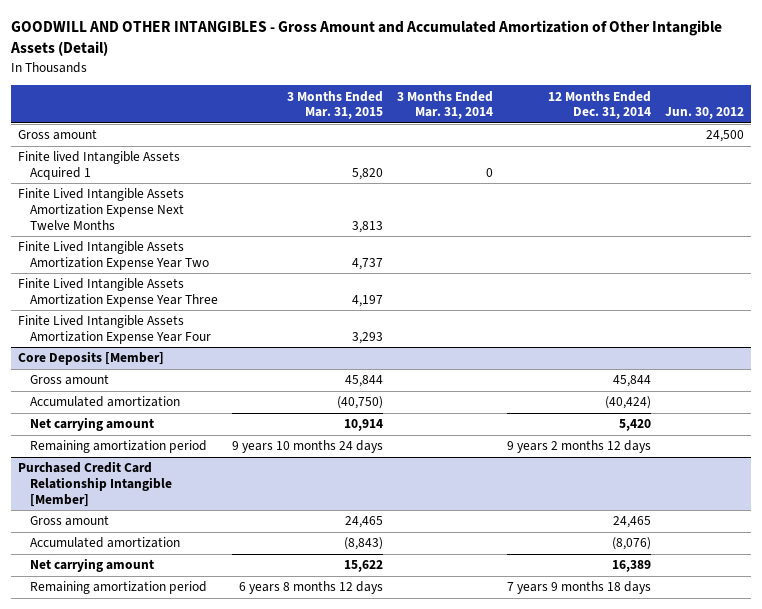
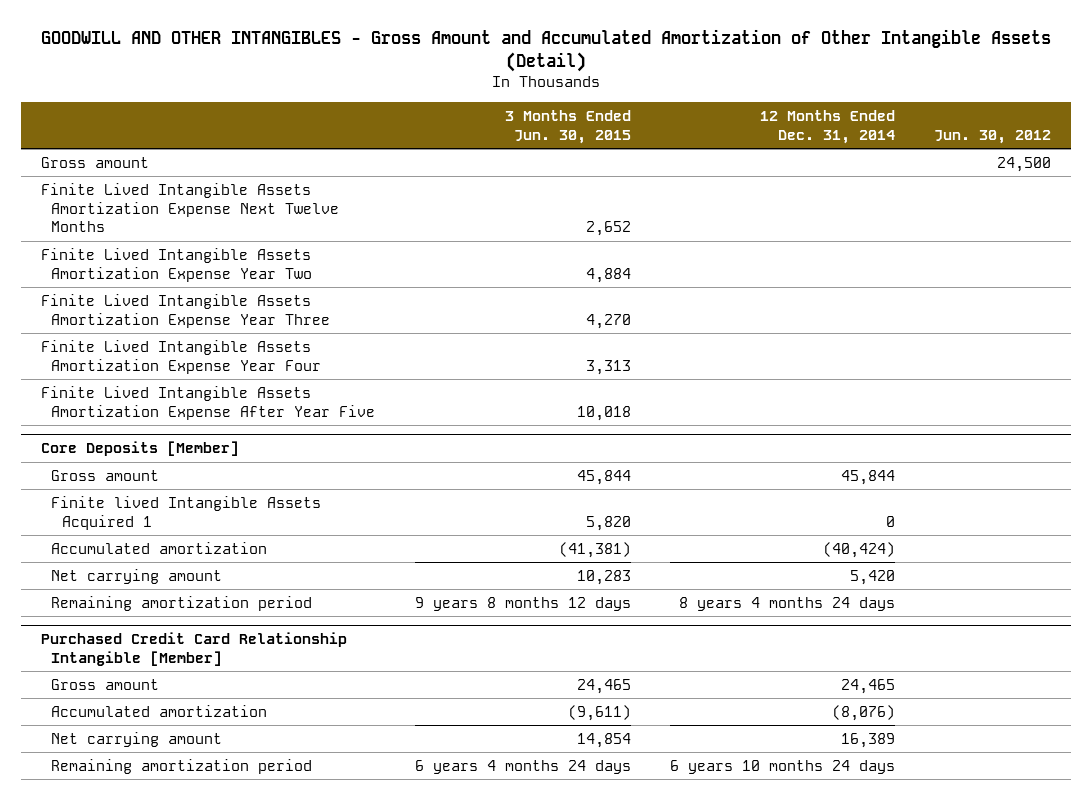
[286,90,383,120] 3 Months Ended Mar. 31, 2015 -> none
[396,90,493,120] 3 Months Ended Mar. 31, 2014 -> none
none -> [504,110,631,144] 3 Months Ended Jun. 30, 2015
[17,151,180,181] Finite lived Intangible Assets Acquired 1 -> none
none -> [40,385,376,420] Finite Lived Intangible Assets Amortization Expense After Year Five
none -> [51,495,322,530] Finite lived Intangible Assets Acquired 1
[506,440,651,454] 9 years 2 months 12 days -> [678,596,895,611] 8 years 4 months 24 days
[506,581,651,595] 7 years 9 months 18 days -> [669,759,895,774] 6 years 10 months 24 days

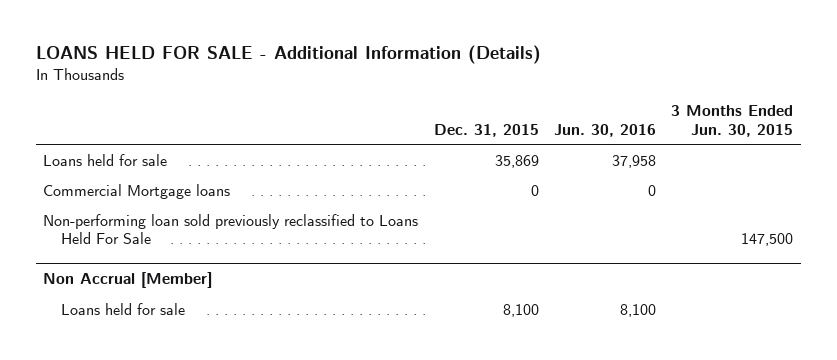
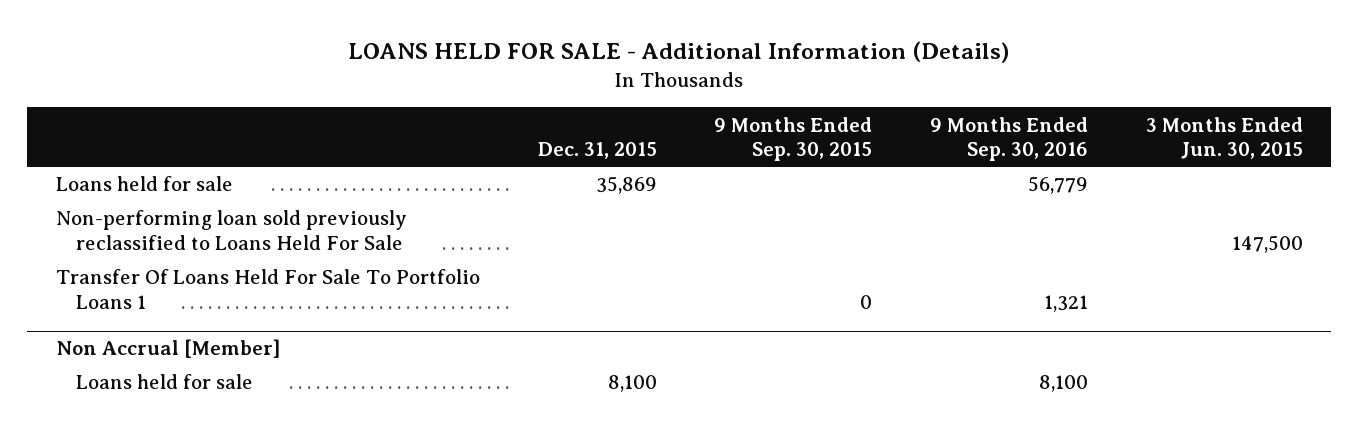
[554,123,657,137] Jun. 30, 2016 -> none
none -> [714,116,873,162] 9 Months Ended Sep. 30, 2015
none -> [929,116,1088,162] 9 Months Ended Sep. 30, 2016
[43,183,231,199] Commercial Mortgage loans -> none
none -> [56,269,481,309] Transfer Of Loans Held For Sale To Portfolio Loans 1

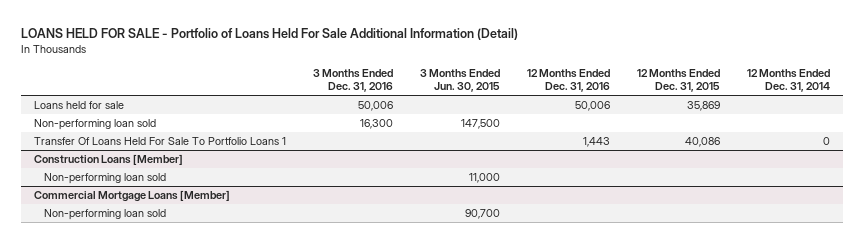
[348,41,1010,64] LOANS HELD FOR SALE - Additional Information (Details) -> [20,28,518,41] LOANS HELD FOR SALE - Portfolio of Loans Held For Sale Additional Information (Detail)
[537,142,657,160] Dec. 31, 2015 -> none
[714,116,873,162] 9 Months Ended Sep. 30, 2015 -> none
[929,116,1088,162] 9 Months Ended Sep. 30, 2016 -> none
none -> [313,69,394,93] 3 Months Ended Dec. 31, 2016
none -> [526,69,610,93] 12 Months Ended Dec. 31, 2016
none -> [636,69,720,93] 12 Months Ended Dec. 31, 2015
none -> [746,69,830,93] 12 Months Ended Dec. 31, 2014
[56,210,408,250] Non-performing loan sold previously reclassified to Loans Held For Sale -> [34,119,157,131] Non-performing loan sold
[56,339,281,359] Non Accrual [Member] -> none
[75,374,253,390] Loans held for sale -> none
none -> [34,154,184,166] Construction Loans [Member]
none -> [44,173,167,185] Non-performing loan sold
none -> [34,190,231,203] Commercial Mortgage Loans [Member]
none -> [44,209,167,221] Non-performing loan sold

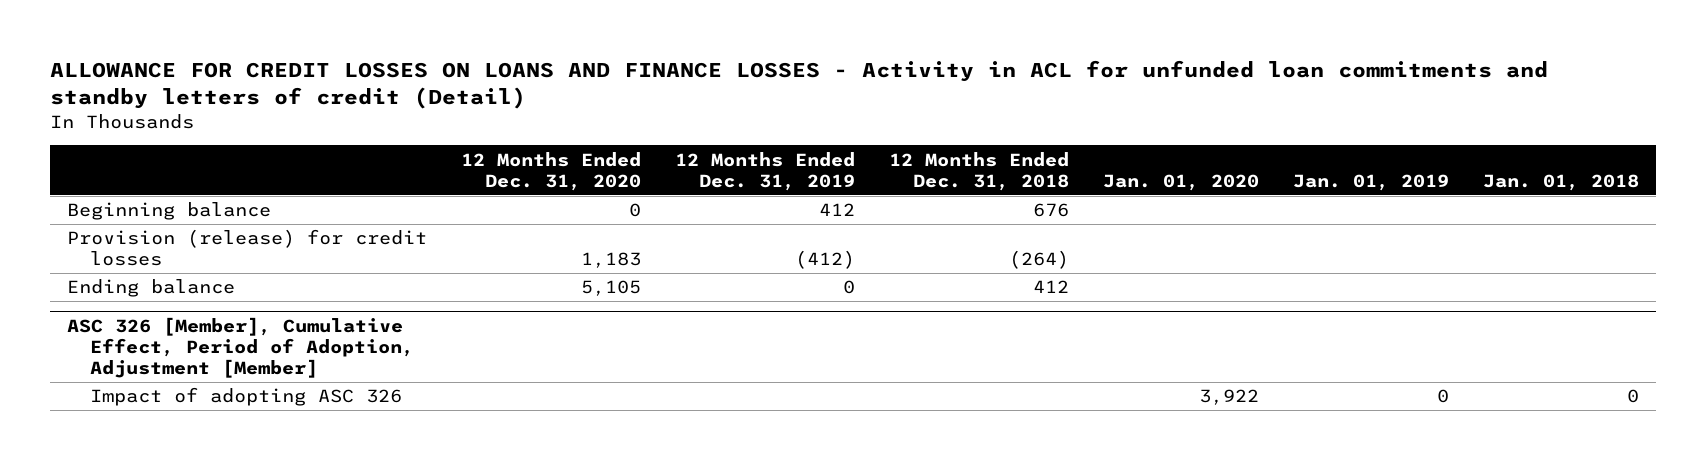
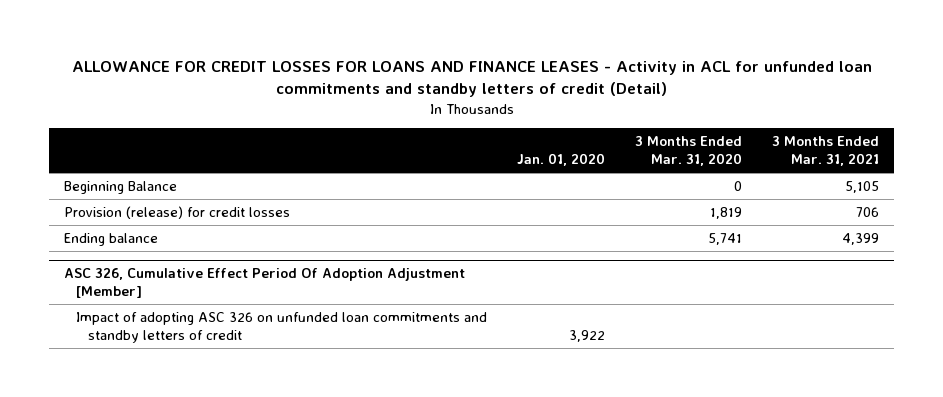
[50,60,1549,110] ALLOWANCE FOR CREDIT LOSSES ON LOANS AND FINANCE LOSSES - Activity in ACL for unfunded loan commitments and standby letters of credit (Detail) -> [71,60,872,98] ALLOWANCE FOR CREDIT LOSSES FOR LOANS AND FINANCE LEASES - Activity in ACL for unfunded loan commitments and standby letters of credit (Detail)
[461,151,642,191] 12 Months Ended Dec. 31, 2020 -> none
[675,151,856,191] 12 Months Ended Dec. 31, 2019 -> none
[889,151,1070,191] 12 Months Ended Dec. 31, 2018 -> none
[1293,173,1450,191] Jan. 01, 2019 -> none
[1483,173,1640,191] Jan. 01, 2018 -> none
none -> [635,136,743,167] 3 Months Ended Mar. 31, 2020
none -> [772,136,880,167] 3 Months Ended Mar. 31, 2021
[67,202,272,221] Beginning balance -> [64,180,178,194] Beginning Balance
[67,316,415,378] ASC 326 [Member], Cumulative Effect, Period of Adoption, Adjustment [Member] -> [64,267,466,299] ASC 326, Cumulative Effect Period Of Adoption Adjustment [Member]
[90,387,403,407] Impact of adopting ASC 326 -> [75,311,487,344] Impact of adopting ASC 326 on unfunded loan commitments and standby letters of credit

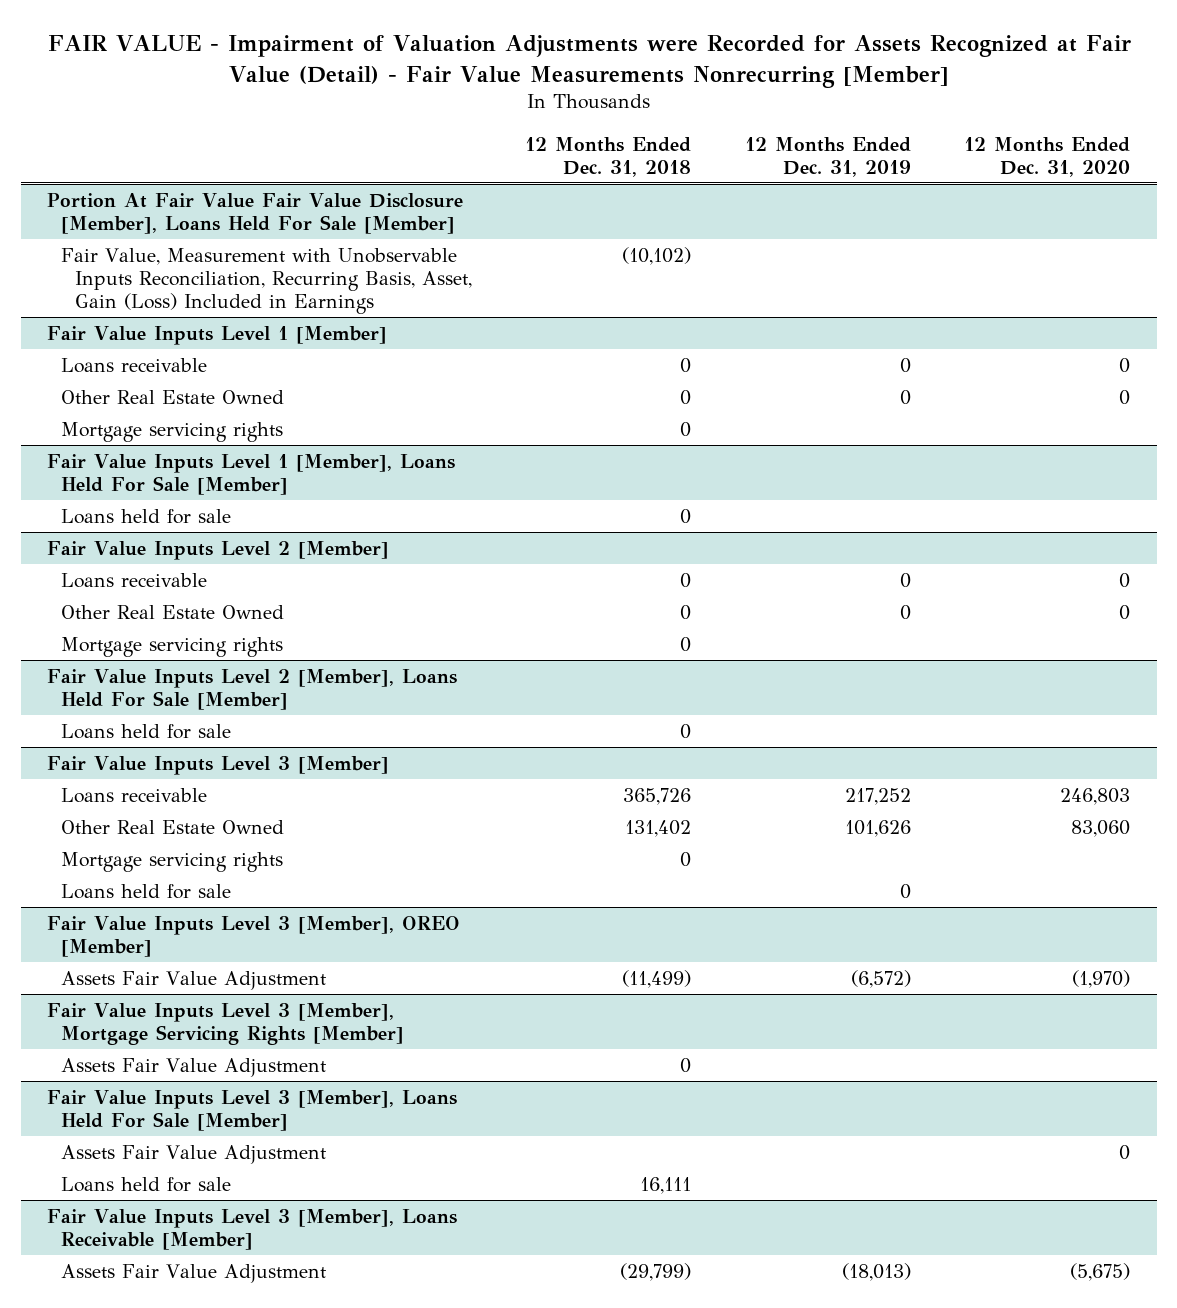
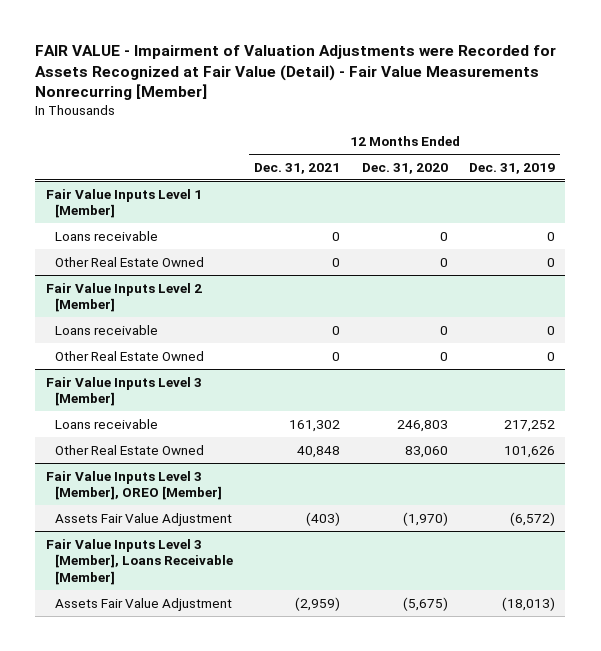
[525,136,692,177] 12 Months Ended Dec. 31, 2018 -> none
none -> [254,162,341,174] Dec. 31, 2021
[47,192,464,234] Portion At Fair Value Fair Value Disclosure [Member], Loans Held For Sale [Member] -> none
[61,247,472,314] Fair Value, Measurement with Unobservable Inputs Reconciliation, Recurring Basis, Asset, Gain (Loss) Included in Earnings -> none
[61,421,284,442] Mortgage servicing rights -> none
[47,453,456,495] Fair Value Inputs Level 1 [Member], Loans Held For Sale [Member] -> none
[61,508,232,524] Loans held for sale -> none
[61,636,284,657] Mortgage servicing rights -> none
[47,668,458,710] Fair Value Inputs Level 2 [Member], Loans Held For Sale [Member] -> none
[61,723,232,739] Loans held for sale -> none
[61,851,284,872] Mortgage servicing rights -> none
[61,883,232,899] Loans held for sale -> none
[47,1002,405,1045] Fair Value Inputs Level 3 [Member], Mortgage Servicing Rights [Member] -> none
[61,1057,327,1077] Assets Fair Value Adjustment -> none
[47,1089,458,1131] Fair Value Inputs Level 3 [Member], Loans Held For Sale [Member] -> none
[61,1144,327,1164] Assets Fair Value Adjustment -> none
[61,1176,232,1192] Loans held for sale -> none

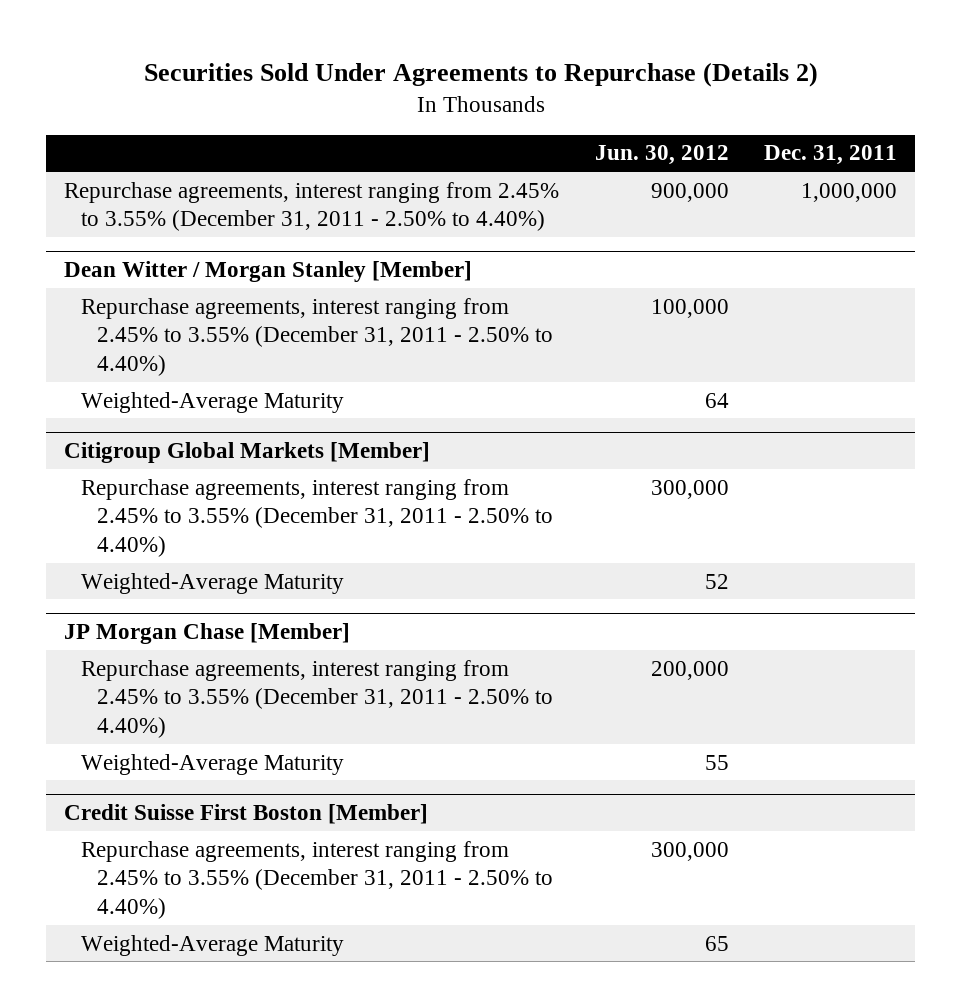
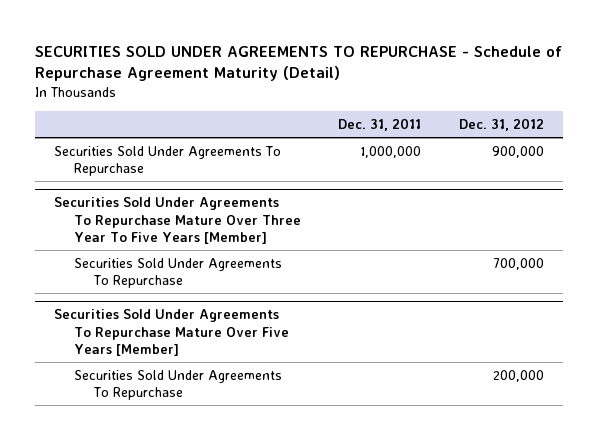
[143,62,818,88] Securities Sold Under Agreements to Repurchase (Details 2) -> [34,45,562,82] SECURITIES SOLD UNDER AGREEMENTS TO REPURCHASE - Schedule of Repurchase Agreement Maturity (Detail)
[594,145,729,166] Jun. 30, 2012 -> none
none -> [459,117,545,131] Dec. 31, 2012
[63,260,472,282] Dean Witter / Morgan Stanley [Member] -> none
[80,297,554,376] Repurchase agreements, interest ranging from 2.45% to 3.55% (December 31, 2011 - 2.50% to 4.40%) -> none
[80,391,344,413] Weighted-Average Maturity -> none
[63,441,430,463] Citigroup Global Markets [Member] -> none
[80,478,554,557] Repurchase agreements, interest ranging from 2.45% to 3.55% (December 31, 2011 - 2.50% to 4.40%) -> none
[80,572,344,594] Weighted-Average Maturity -> none
[63,622,350,644] JP Morgan Chase [Member] -> none
[80,659,554,738] Repurchase agreements, interest ranging from 2.45% to 3.55% (December 31, 2011 - 2.50% to 4.40%) -> none
[80,753,344,775] Weighted-Average Maturity -> none
[63,803,428,824] Credit Suisse First Boston [Member] -> none
[80,840,554,919] Repurchase agreements, interest ranging from 2.45% to 3.55% (December 31, 2011 - 2.50% to 4.40%) -> none
[80,934,344,956] Weighted-Average Maturity -> none
[63,181,559,232] Repurchase agreements, interest ranging from 2.45% to 3.55% (December 31, 2011 - 2.50% to 4.40%) -> [53,145,281,177] Securities Sold Under Agreements To Repurchase
none -> [53,197,301,245] Securities Sold Under Agreements To Repurchase Mature Over Three Year To Five Years [Member]
none -> [73,257,282,289] Securities Sold Under Agreements To Repurchase
none -> [53,309,289,357] Securities Sold Under Agreements To Repurchase Mature Over Five Years [Member]
none -> [73,369,282,401] Securities Sold Under Agreements To Repurchase

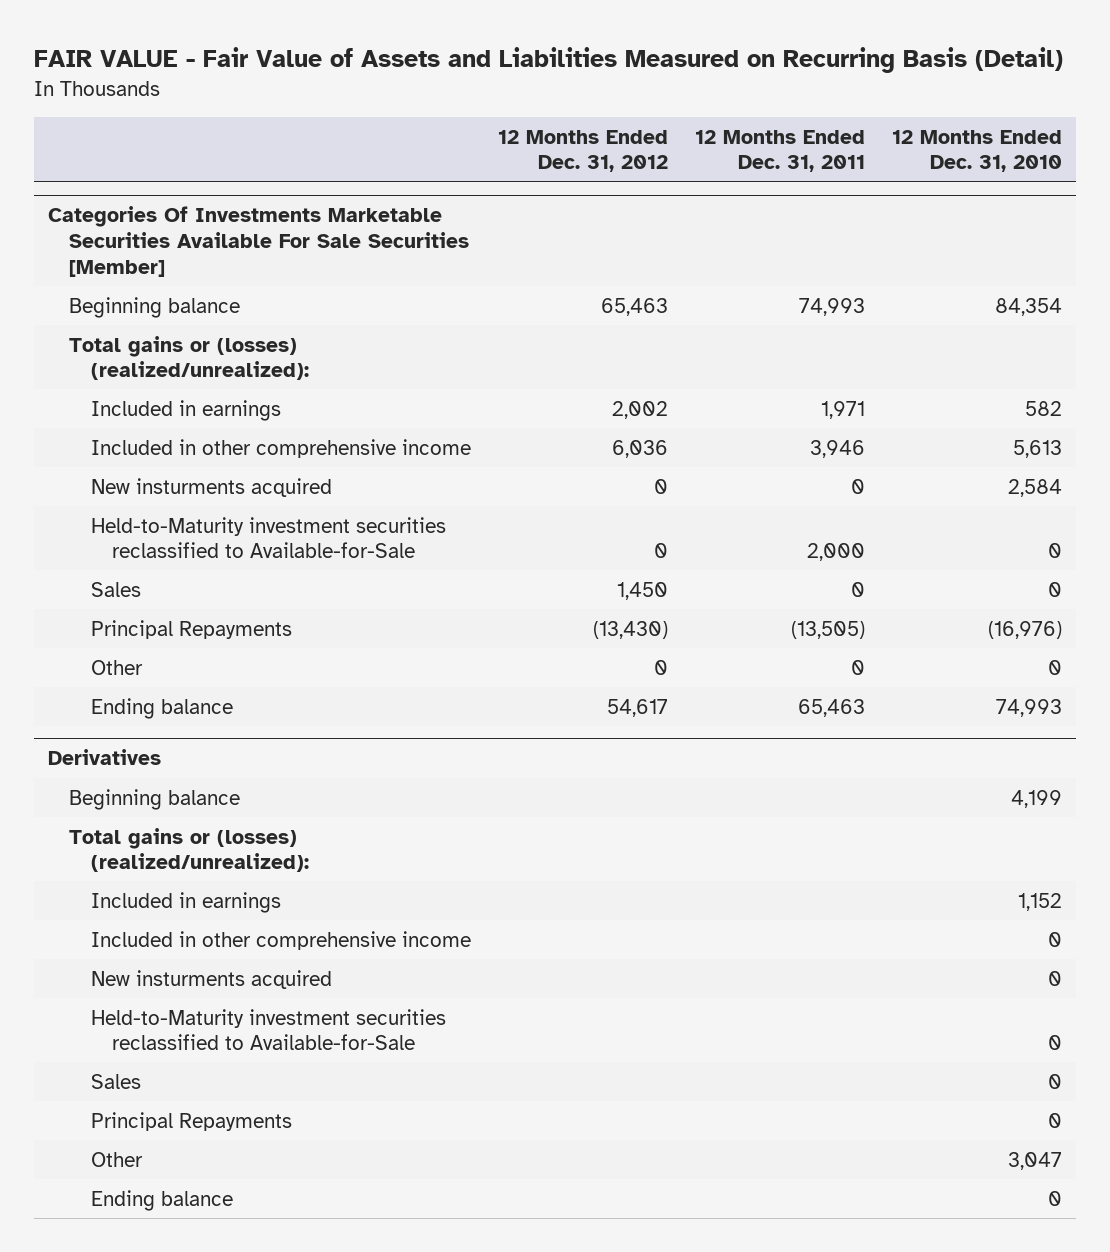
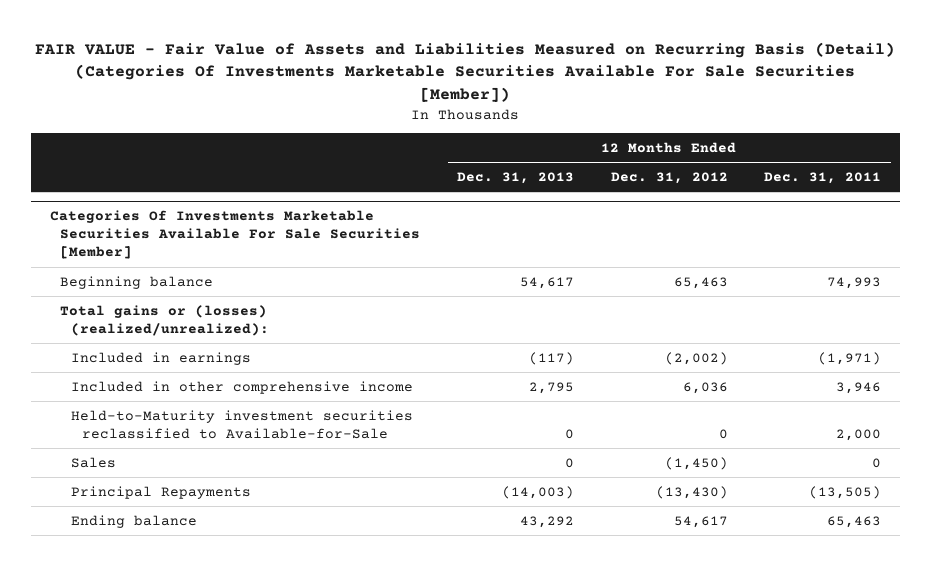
[34,47,1064,74] FAIR VALUE - Fair Value of Assets and Liabilities Measured on Recurring Basis (Detail) -> [35,41,896,102] FAIR VALUE - Fair Value of Assets and Liabilities Measured on Recurring Basis (Detail) (Categories Of Investments Marketable Securities Available For Sale Securities [Member])
[892,129,1063,173] 12 Months Ended Dec. 31, 2010 -> none
none -> [456,172,574,185] Dec. 31, 2013
[611,400,668,419] 2,002 -> [664,351,728,365] (2,002)
[820,400,865,419] 1,971 -> [818,351,882,365] (1,971)
[90,477,332,497] New insturments acquired -> none
[616,581,668,600] 1,450 -> [664,456,728,470] (1,450)
[90,659,143,675] Other -> none
[48,749,162,766] Derivatives -> none
[69,788,241,810] Beginning balance -> none
[69,827,309,873] Total gains or (losses) (realized/unrealized): -> none
[90,891,281,913] Included in earnings -> none
[90,930,471,950] Included in other comprehensive income -> none
[90,969,332,989] New insturments acquired -> none
[90,1008,446,1051] Held-to-Maturity investment securities reclassified to Available-for-Sale -> none
[90,1073,141,1089] Sales -> none
[90,1111,292,1131] Principal Repayments -> none
[90,1151,143,1167] Other -> none
[90,1189,233,1211] Ending balance -> none

